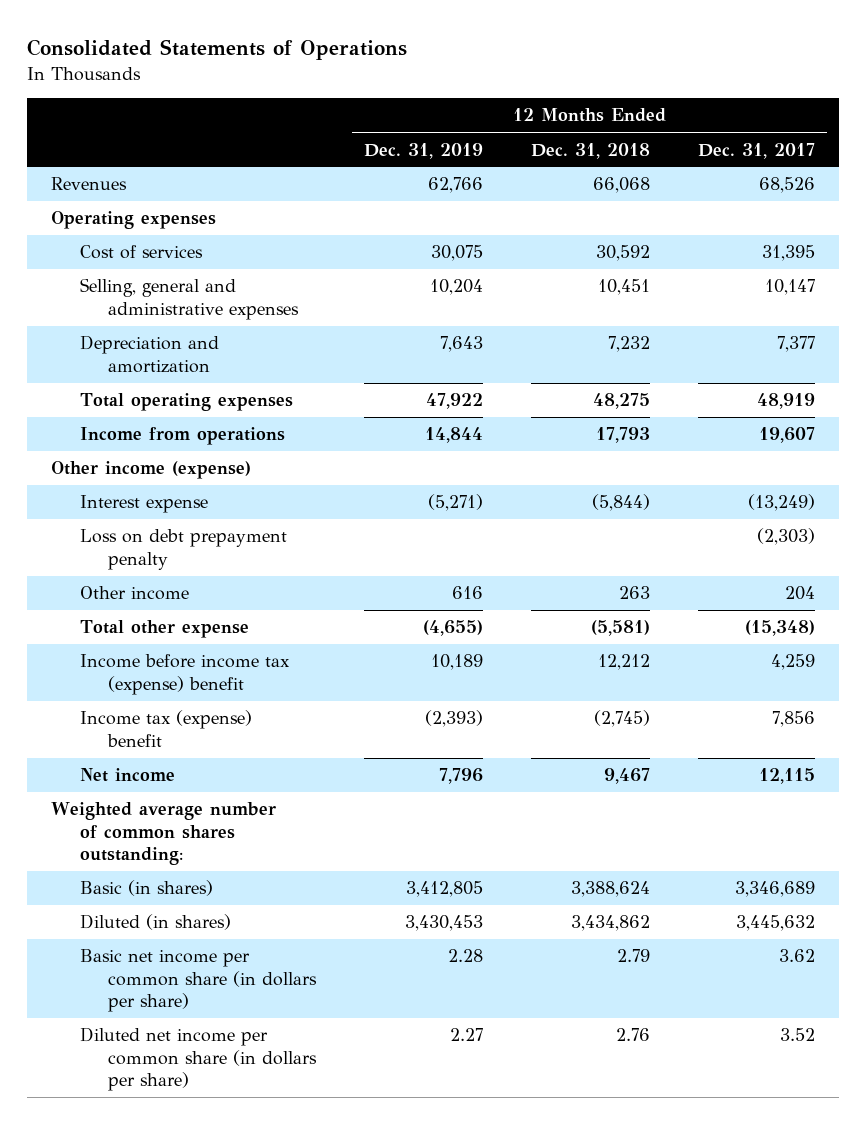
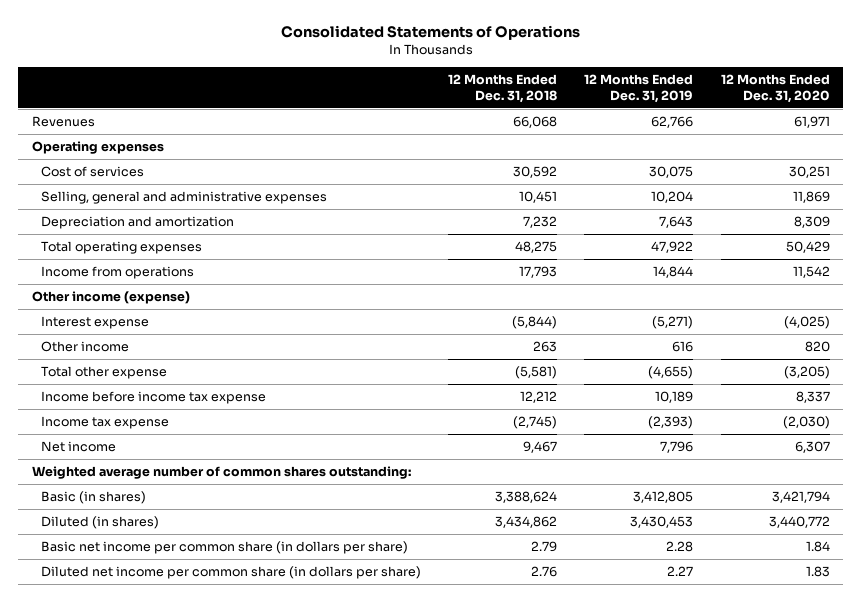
[698,142,816,159] Dec. 31, 2017 -> none
none -> [720,73,830,103] 12 Months Ended Dec. 31, 2020
[79,529,287,570] Loss on debt prepayment penalty -> none
[79,654,290,695] Income before income tax (expense) benefit -> [40,391,266,405] Income before income tax expense
[79,710,252,747] Income tax (expense) benefit -> [40,416,169,430] Income tax expense

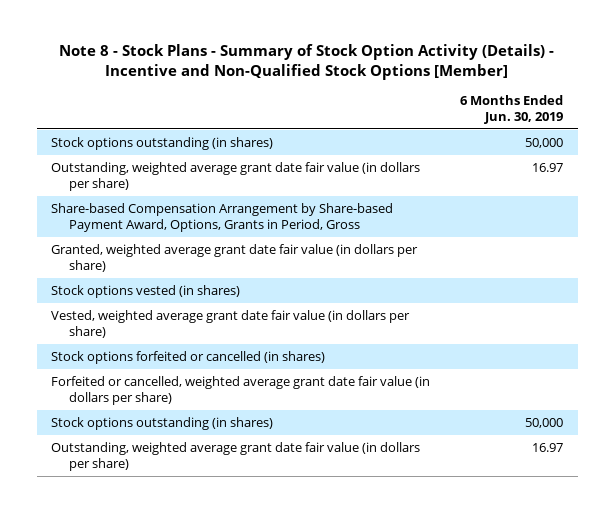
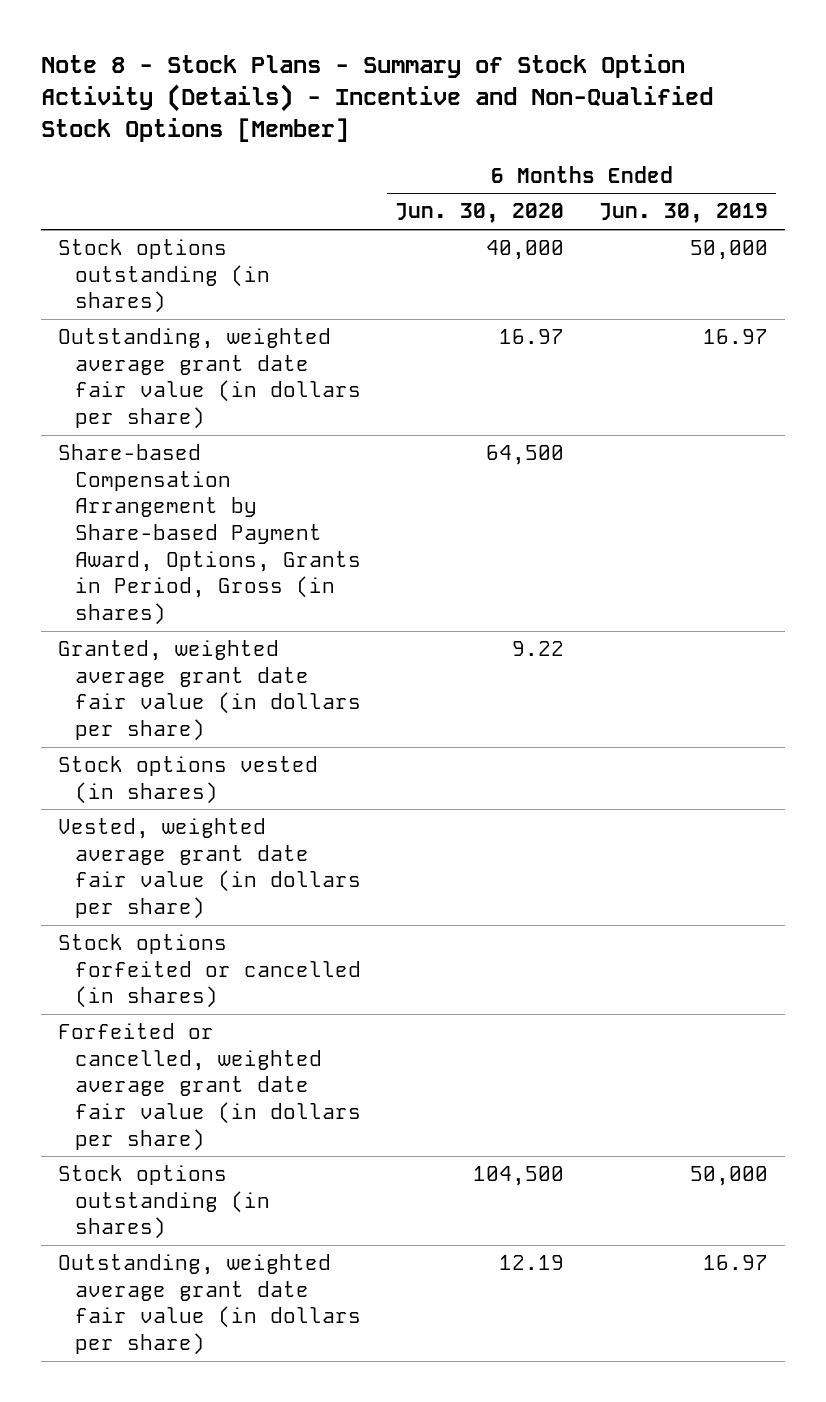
none -> [395,203,565,224] Jun. 30, 2020
[51,202,394,232] Share-based Compensation Arrangement by Share-based Payment Award, Options, Grants in Period, Gross -> [58,444,361,625] Share-based Compensation Arrangement by Share-based Payment Award, Options, Grants in Period, Gross (in shares)

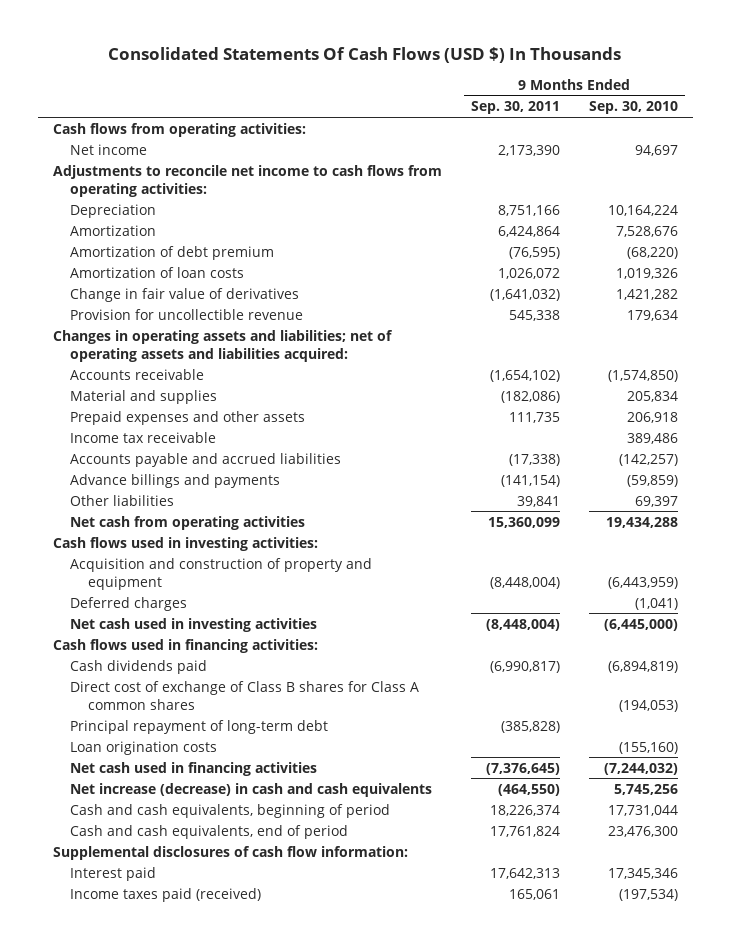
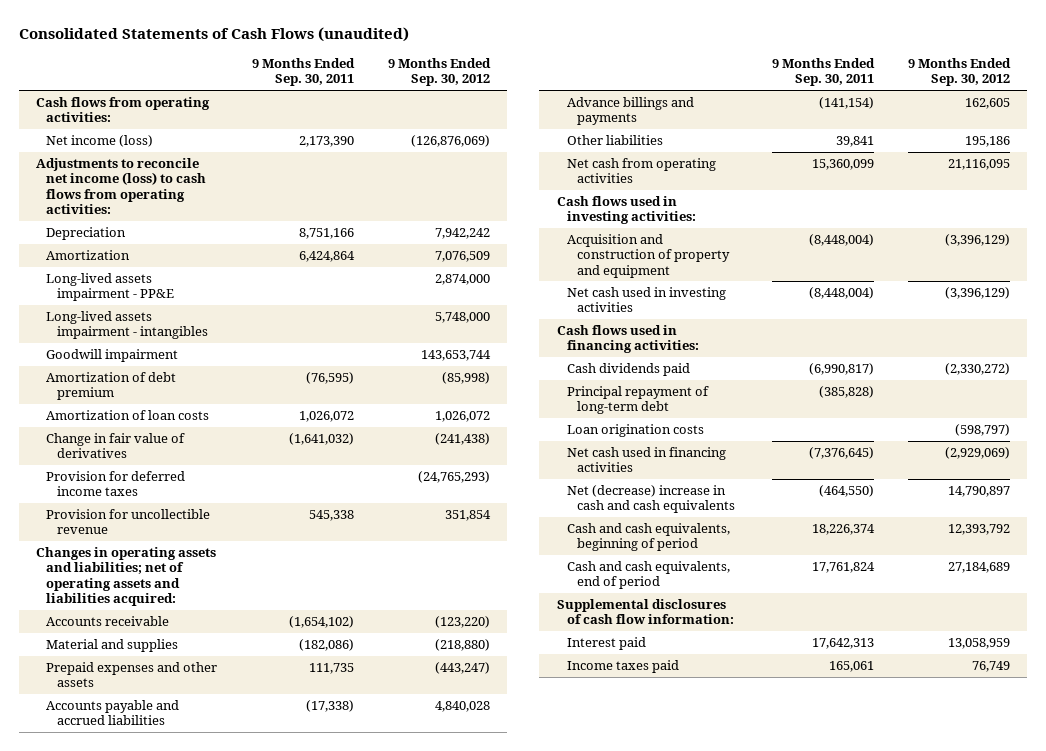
[108,47,622,64] Consolidated Statements Of Cash Flows (USD $) In Thousands -> [18,27,409,43] Consolidated Statements of Cash Flows (unaudited)
[588,101,678,115] Sep. 30, 2010 -> none
none -> [387,58,491,87] 9 Months Ended Sep. 30, 2012
[70,143,148,155] Net income -> [46,135,154,148] Net income (loss)
[52,164,442,197] Adjustments to reconcile net income to cash flows from operating activities: -> [36,158,207,214] Adjustments to reconcile net income (loss) to cash flows from operating activities:
none -> [46,273,174,302] Long-lived assets impairment - PP&E
none -> [46,311,208,340] Long-lived assets impairment - intangibles
none -> [46,349,179,363] Goodwill impairment
none -> [46,471,186,497] Provision for deferred income taxes
[70,431,217,443] Income tax receivable -> none
[70,596,188,611] Deferred charges -> none
[70,680,420,710] Direct cost of exchange of Class B shares for Class A common shares -> none
[70,782,433,797] Net increase (decrease) in cash and cash equivalents -> [566,485,736,514] Net (decrease) increase in cash and cash equivalents
[70,887,262,902] Income taxes paid (received) -> [566,660,679,674] Income taxes paid

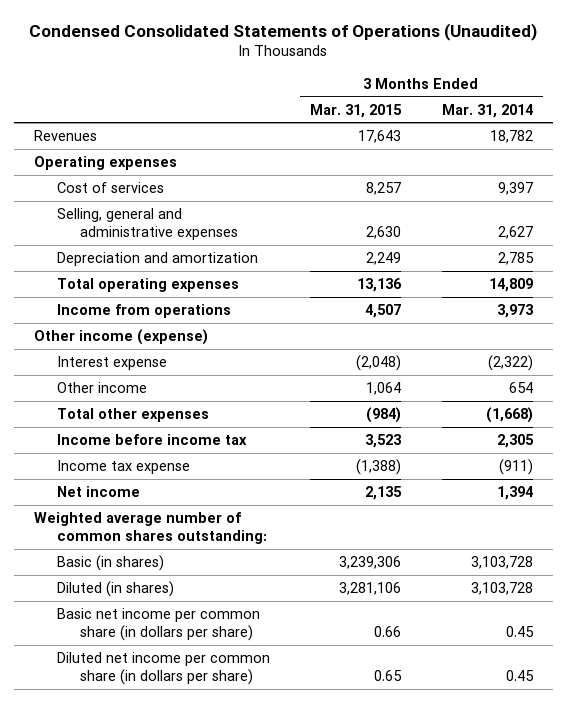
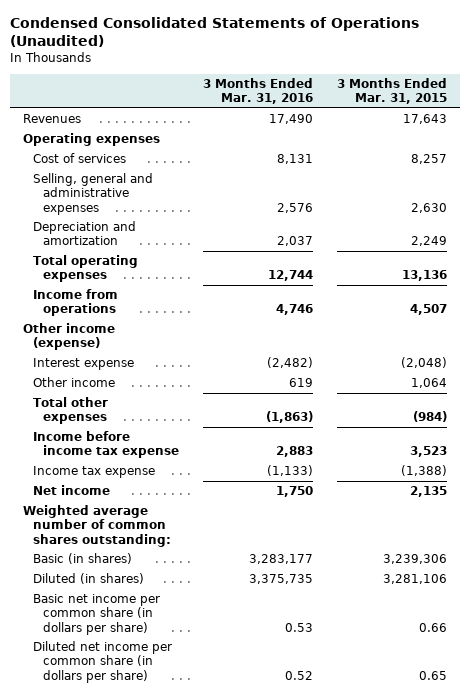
[441,103,533,118] Mar. 31, 2014 -> none
none -> [203,77,314,105] 3 Months Ended Mar. 31, 2016
[57,433,248,445] Income before income tax -> [32,431,180,459] Income before income tax expense

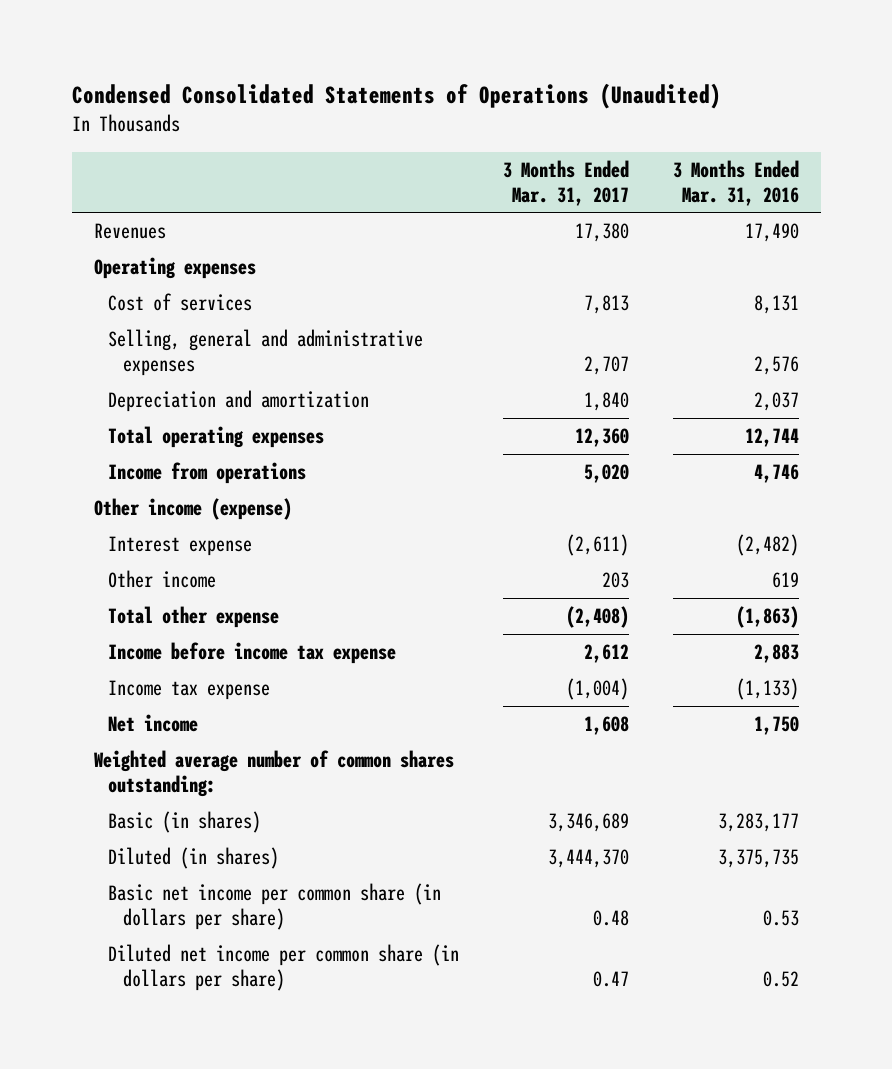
[337,77,448,105] 3 Months Ended Mar. 31, 2015 -> none
none -> [503,159,630,206] 3 Months Ended Mar. 31, 2017
[32,397,108,425] Total other expenses -> [108,606,280,629] Total other expense

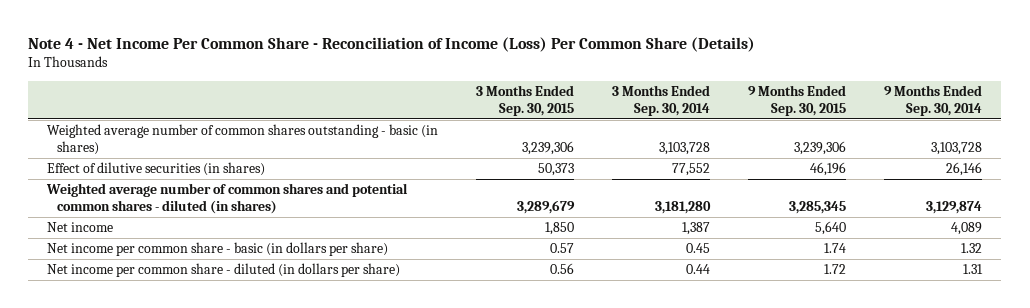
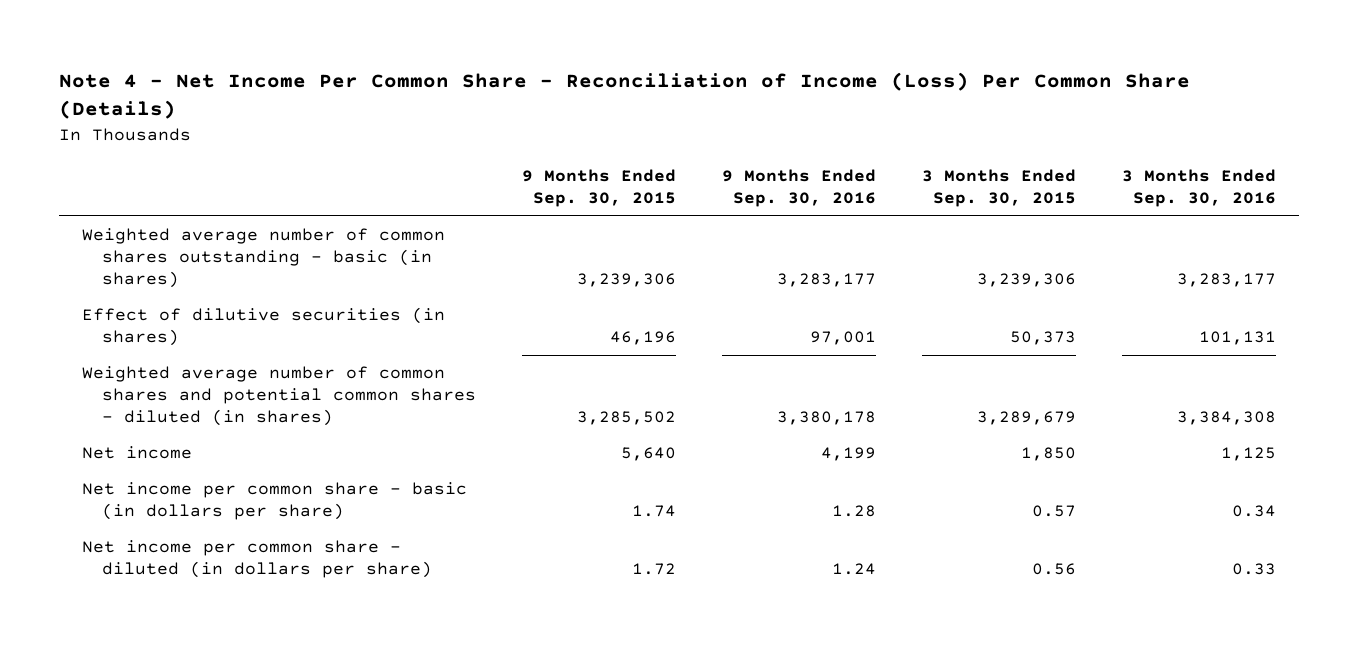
[612,84,711,116] 3 Months Ended Sep. 30, 2014 -> none
[884,84,983,116] 9 Months Ended Sep. 30, 2014 -> none
none -> [721,169,876,208] 9 Months Ended Sep. 30, 2016
none -> [1122,169,1277,208] 3 Months Ended Sep. 30, 2016
[789,201,847,215] 3,285,345 -> [576,410,676,425] 3,285,502

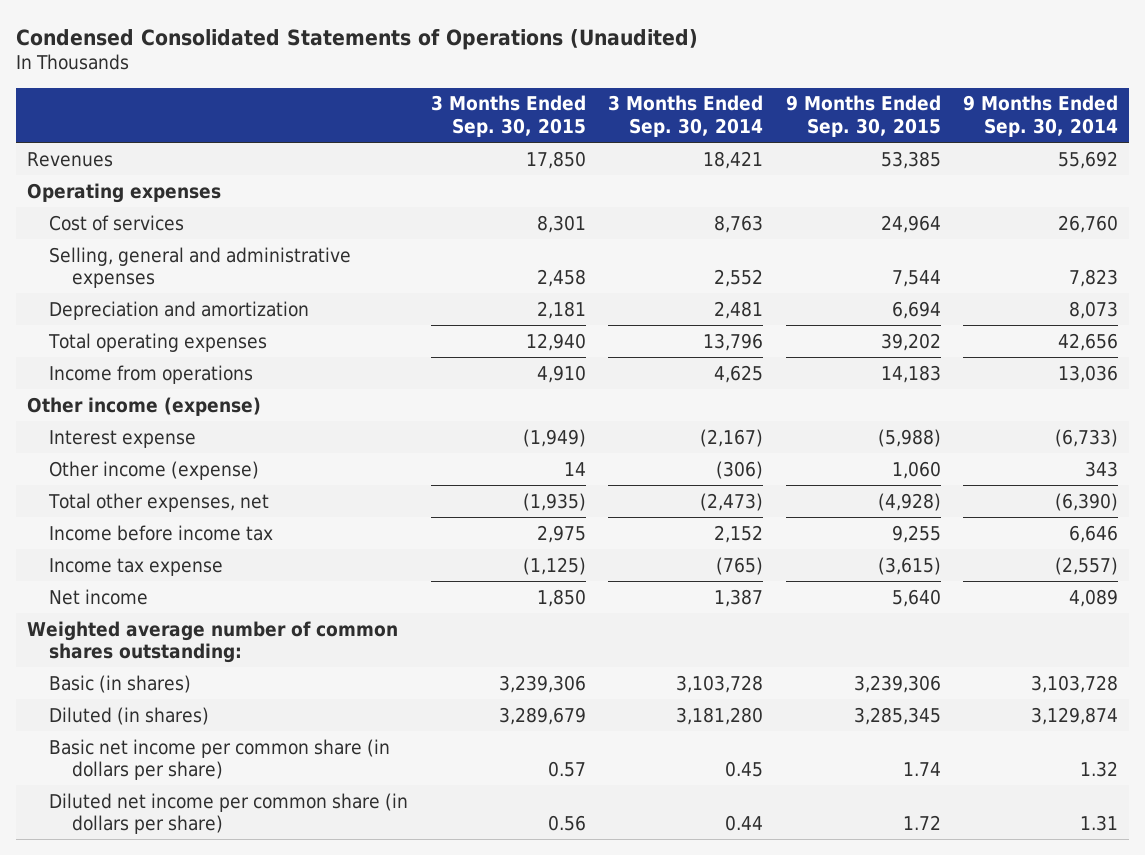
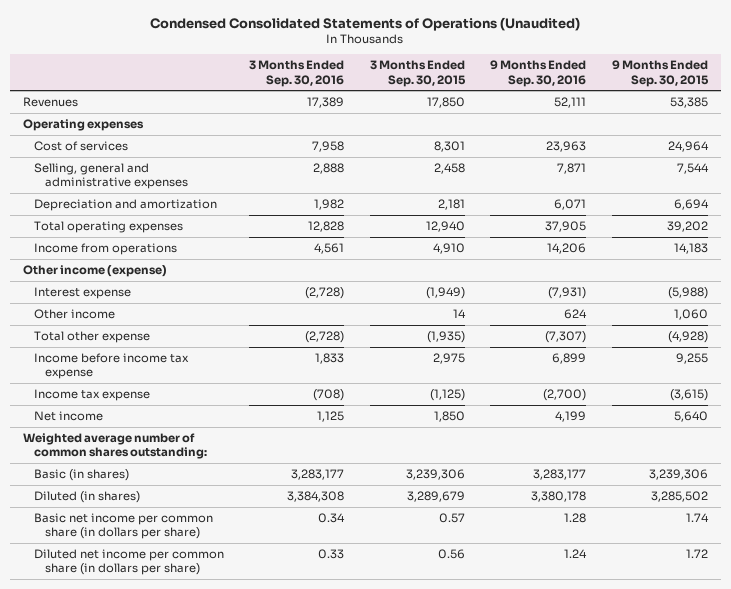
[608,95,764,137] 3 Months Ended Sep. 30, 2014 -> none
[963,95,1119,137] 9 Months Ended Sep. 30, 2014 -> none
none -> [249,60,345,87] 3 Months Ended Sep. 30, 2016
none -> [490,60,587,87] 9 Months Ended Sep. 30, 2016
[49,460,260,480] Other income (expense) -> [33,308,115,319] Other income
[48,492,270,512] Total other expenses, net -> [33,330,150,343] Total other expense
[49,524,274,541] Income before income tax -> [33,352,189,380] Income before income tax expense
[853,706,941,725] 3,285,345 -> [650,490,708,502] 3,285,502

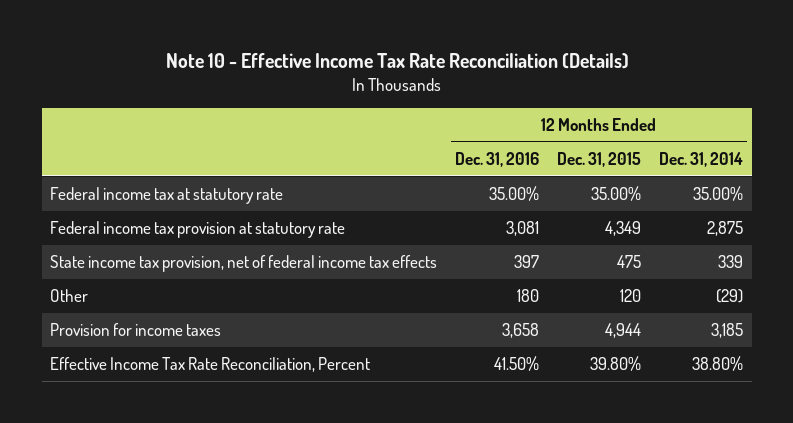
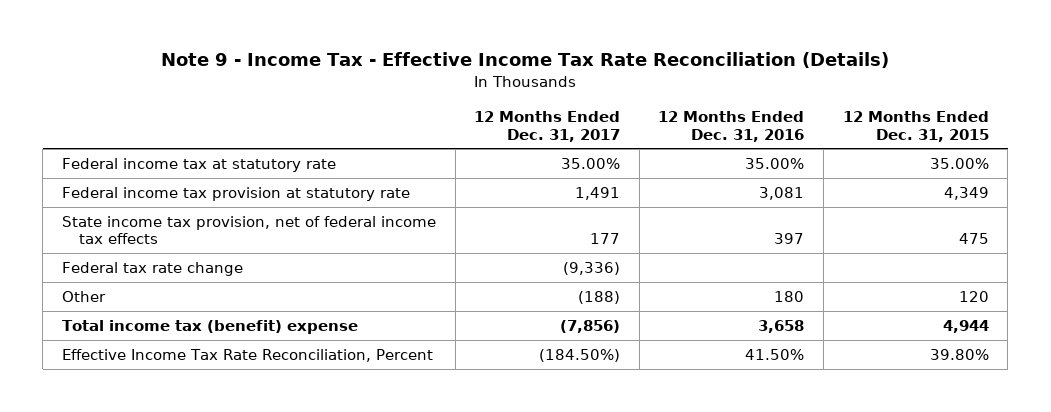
[165,53,629,70] Note 10 - Effective Income Tax Rate Reconciliation (Details) -> [161,52,890,69] Note 9 - Income Tax - Effective Income Tax Rate Reconciliation (Details)
[658,151,743,167] Dec. 31, 2014 -> none
none -> [474,111,621,142] 12 Months Ended Dec. 31, 2017
none -> [61,261,243,276] Federal tax rate change
[50,323,222,337] Provision for income taxes -> [61,319,358,334] Total income tax (benefit) expense

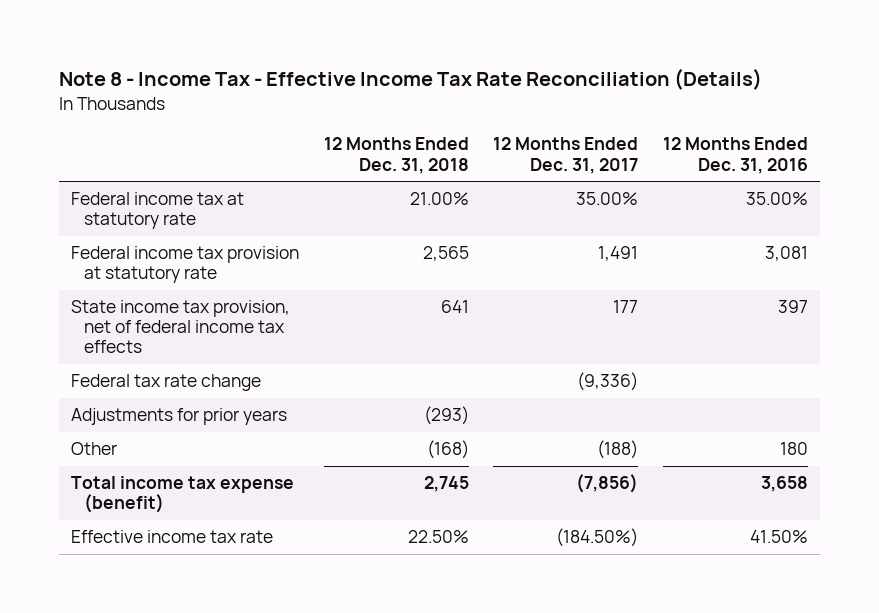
[161,52,890,69] Note 9 - Income Tax - Effective Income Tax Rate Reconciliation (Details) -> [59,68,763,91] Note 8 - Income Tax - Effective Income Tax Rate Reconciliation (Details)
[842,111,989,142] 12 Months Ended Dec. 31, 2015 -> none
none -> [323,137,469,174] 12 Months Ended Dec. 31, 2018
none -> [71,408,288,426] Adjustments for prior years
[61,319,358,334] Total income tax (benefit) expense -> [71,476,295,514] Total income tax expense (benefit)
[61,348,433,362] Effective Income Tax Rate Reconciliation, Percent -> [71,530,274,544] Effective income tax rate

